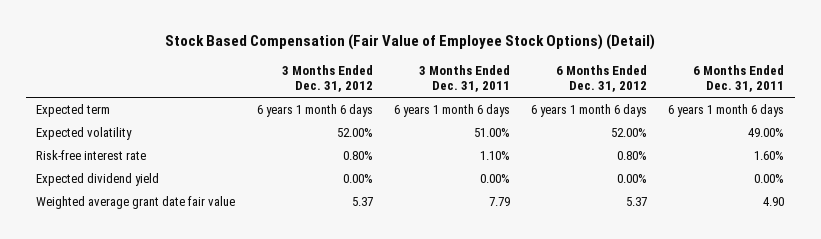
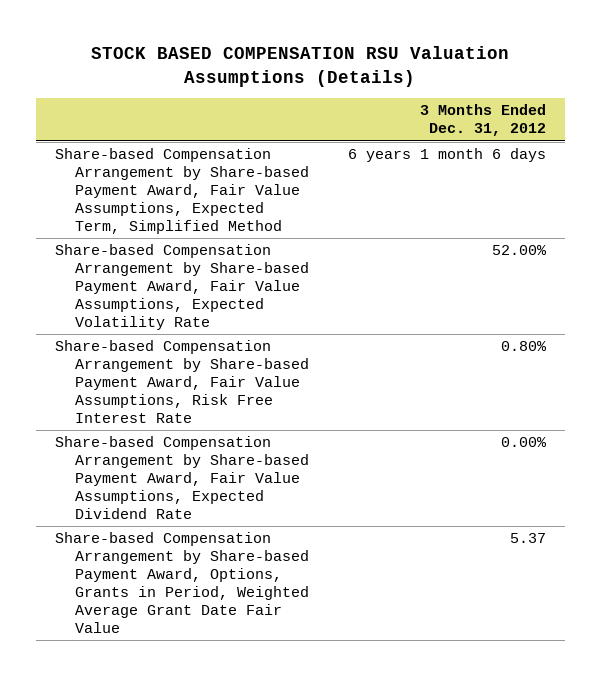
[165,33,656,50] Stock Based Compensation (Fair Value of Employee Stock Options) (Detail) -> [91,46,510,87] STOCK BASED COMPENSATION RSU Valuation Assumptions (Details)
[418,64,510,93] 3 Months Ended Dec. 31, 2011 -> none
[555,64,647,93] 6 Months Ended Dec. 31, 2012 -> none
[693,64,785,93] 6 Months Ended Dec. 31, 2011 -> none
[36,104,111,118] Expected term -> [54,148,310,234] Share-based Compensation Arrangement by Share-based Payment Award, Fair Value Assumptions, Expected Term, Simplified Method
[36,127,133,141] Expected volatility -> [54,244,310,330] Share-based Compensation Arrangement by Share-based Payment Award, Fair Value Assumptions, Expected Volatility Rate
[36,150,147,161] Risk-free interest rate -> [54,340,310,423] Share-based Compensation Arrangement by Share-based Payment Award, Fair Value Assumptions, Risk Free Interest Rate
[36,173,160,187] Expected dividend yield -> [54,436,310,519] Share-based Compensation Arrangement by Share-based Payment Award, Fair Value Assumptions, Expected Dividend Rate
[36,196,236,210] Weighted average grant date fair value -> [54,532,310,633] Share-based Compensation Arrangement by Share-based Payment Award, Options, Grants in Period, Weighted Average Grant Date Fair Value

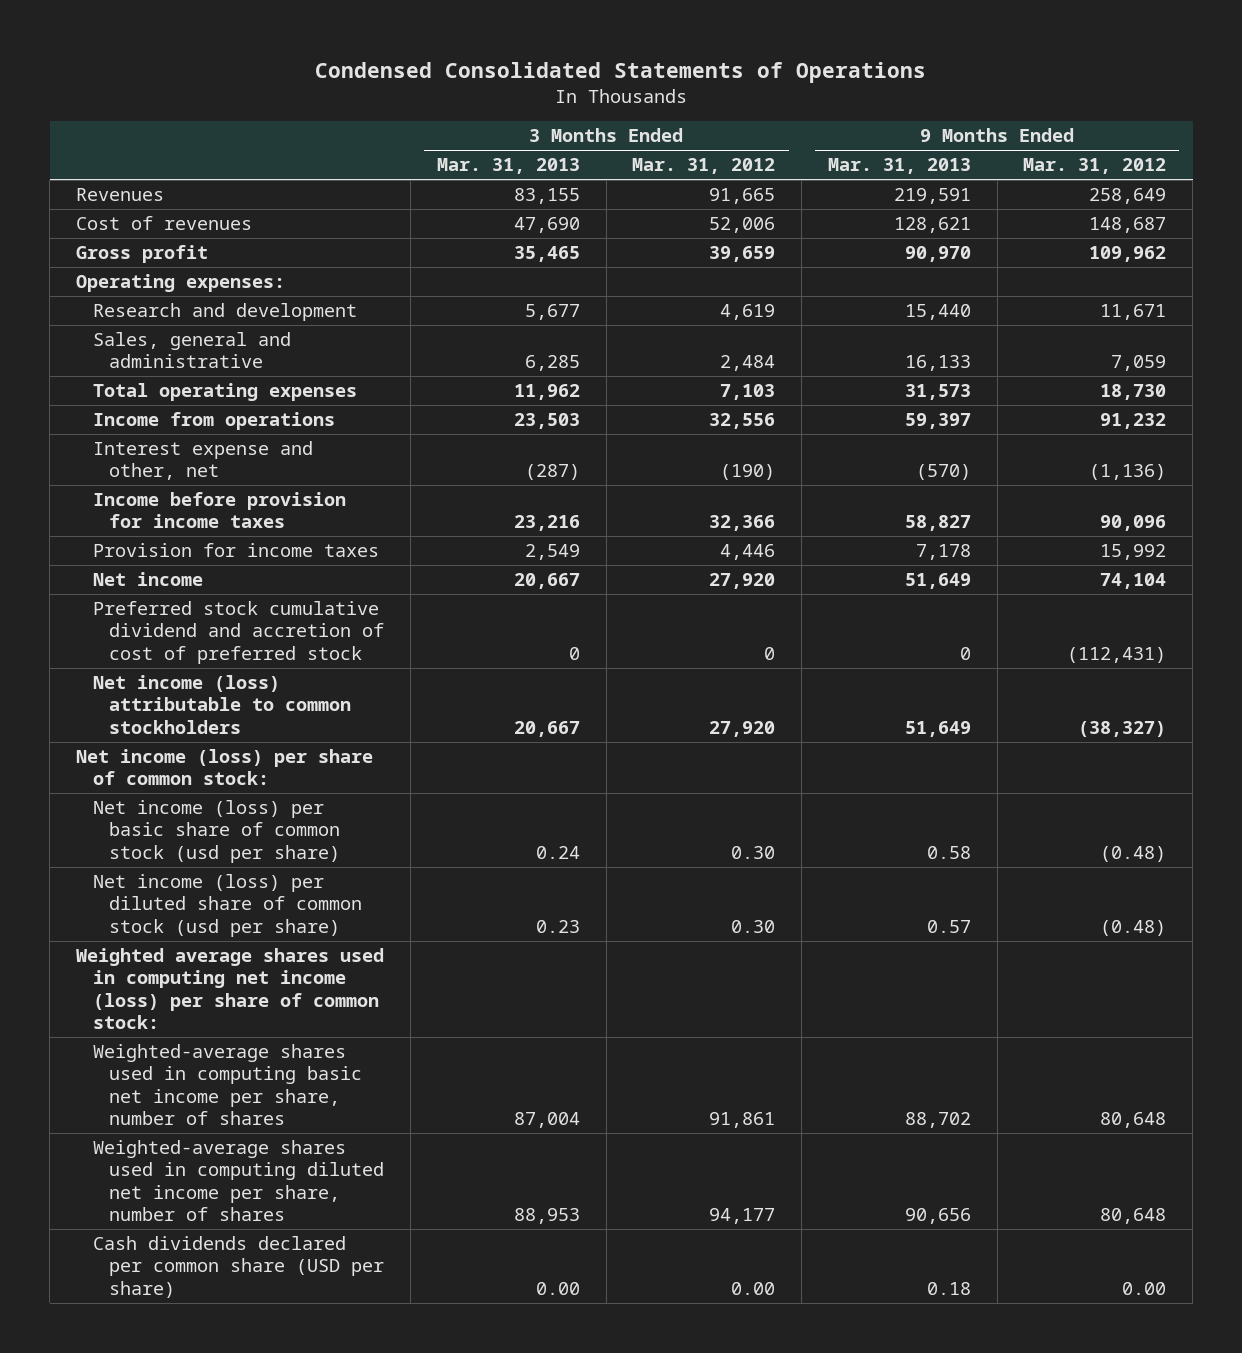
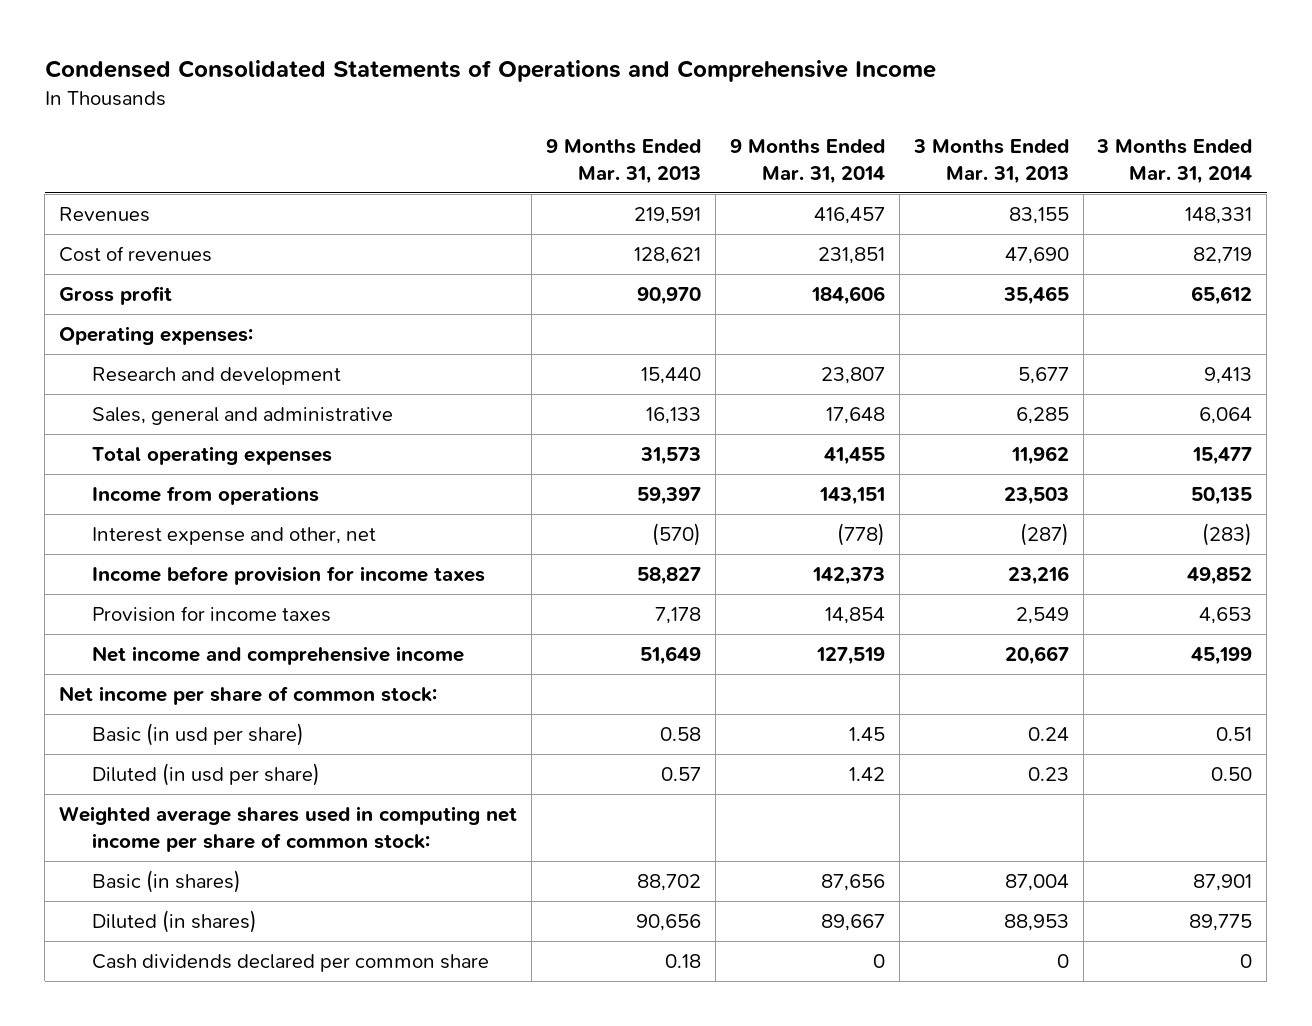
[315,62,927,84] Condensed Consolidated Statements of Operations -> [44,60,936,83] Condensed Consolidated Statements of Operations and Comprehensive Income
[632,158,776,175] Mar. 31, 2012 -> none
[1023,158,1167,175] Mar. 31, 2012 -> none
none -> [729,138,885,184] 9 Months Ended Mar. 31, 2014
none -> [1096,138,1253,184] 3 Months Ended Mar. 31, 2014
[92,601,385,664] Preferred stock cumulative dividend and accretion of cost of preferred stock -> none
[92,675,352,734] Net income (loss) attributable to common stockholders -> none
[92,572,203,587] Net income -> [91,646,464,666] Net income and comprehensive income
[75,749,373,786] Net income (loss) per share of common stock: -> [59,686,438,706] Net income per share of common stock:
[92,800,341,863] Net income (loss) per basic share of common stock (usd per share) -> [91,723,304,747] Basic (in usd per share)
[92,874,363,937] Net income (loss) per diluted share of common stock (usd per share) -> [91,763,320,787] Diluted (in usd per share)
[75,948,384,1029] Weighted average shares used in computing net income (loss) per share of common stock: -> [59,806,518,852] Weighted average shares used in computing net income per share of common stock:
[92,1044,363,1125] Weighted-average shares used in computing basic net income per share, number of shares -> [91,870,241,894] Basic (in shares)
[92,1140,385,1221] Weighted-average shares used in computing diluted net income per share, number of shares -> [91,910,257,934] Diluted (in shares)
[92,1236,385,1298] Cash dividends declared per common share (USD per share) -> [91,954,489,973] Cash dividends declared per common share
[535,1281,580,1295] 0.00 -> [1056,954,1069,969] 0

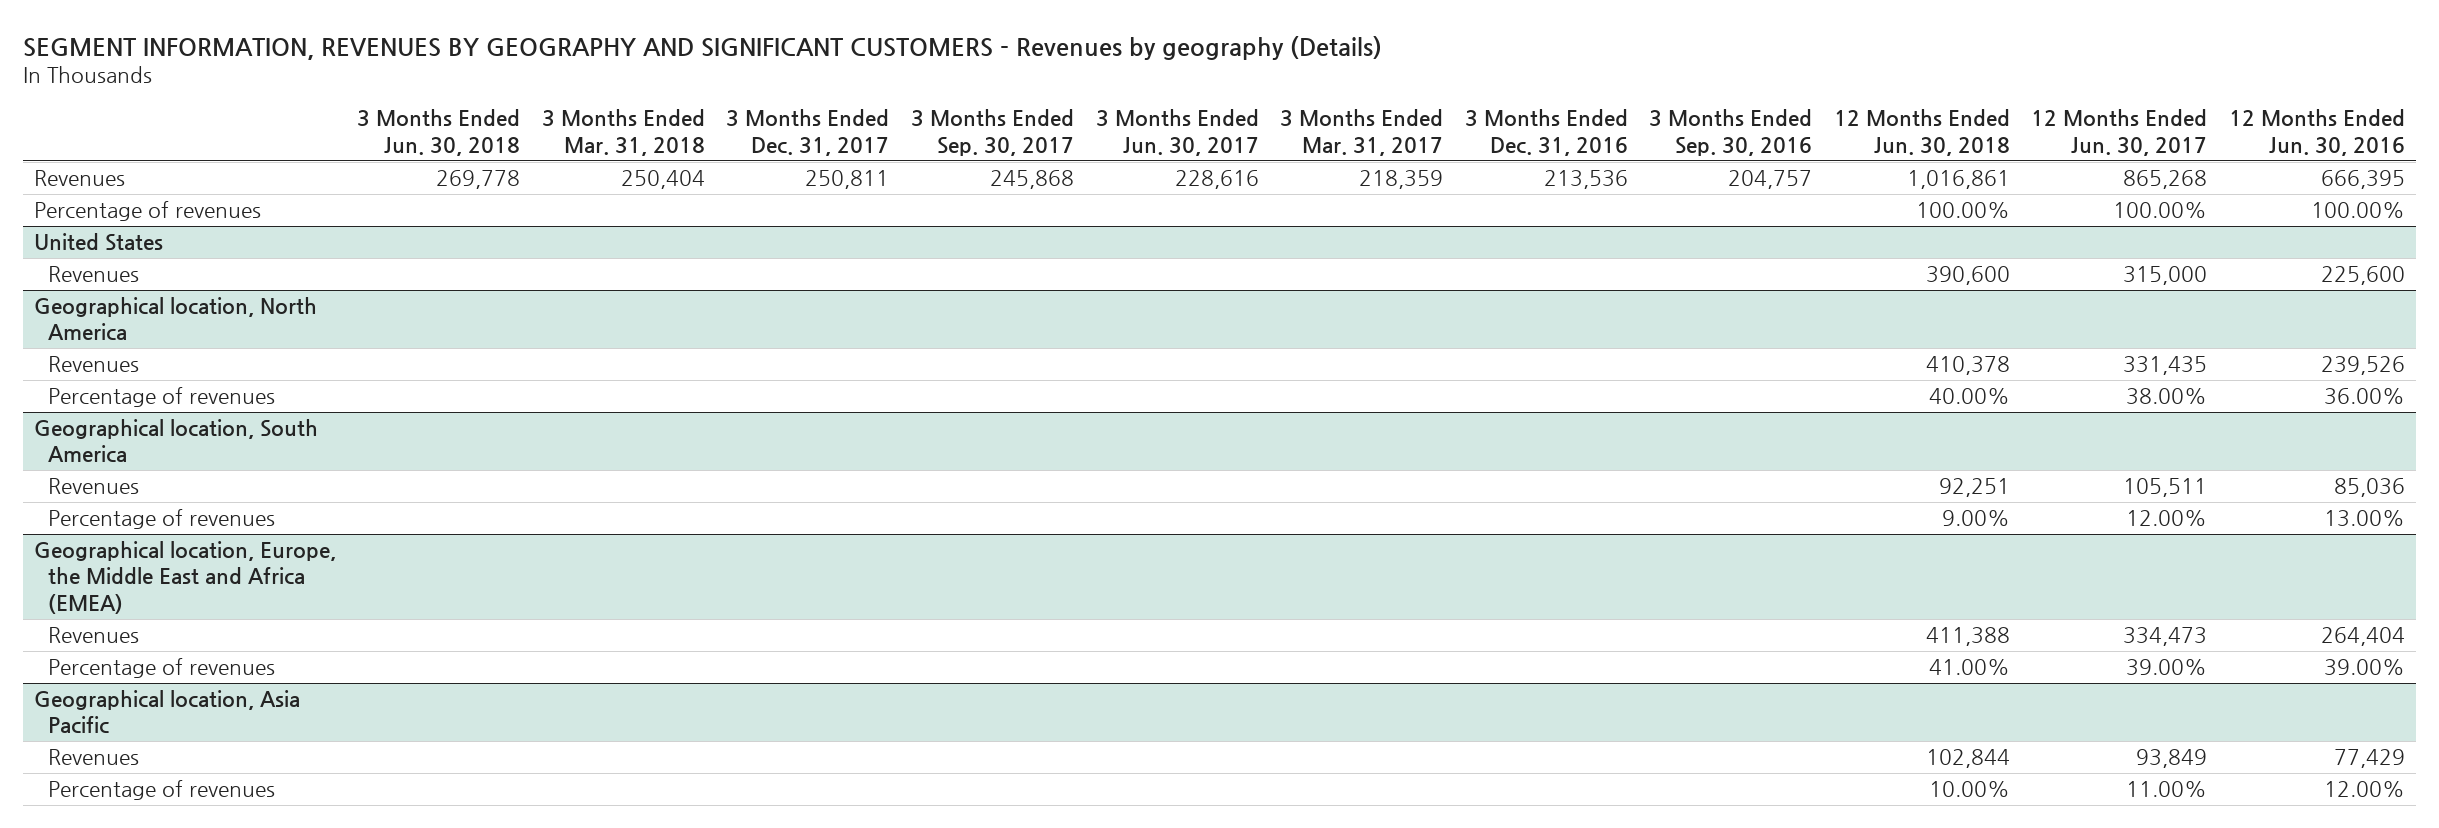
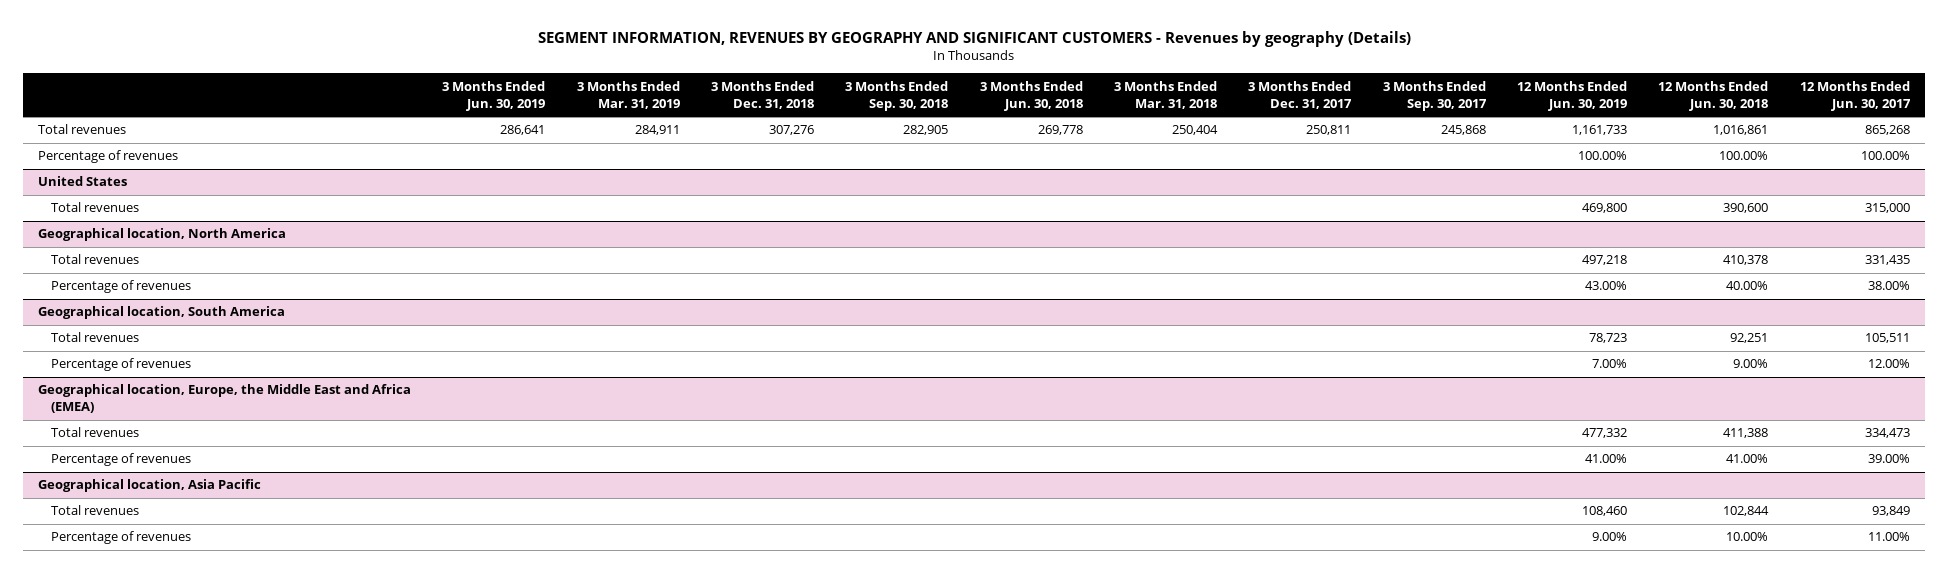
[1095,109,1259,156] 3 Months Ended Jun. 30, 2017 -> none
[1280,109,1444,156] 3 Months Ended Mar. 31, 2017 -> none
[1464,109,1628,156] 3 Months Ended Dec. 31, 2016 -> none
[1649,109,1813,156] 3 Months Ended Sep. 30, 2016 -> none
[2228,109,2405,156] 12 Months Ended Jun. 30, 2016 -> none
none -> [442,80,546,111] 3 Months Ended Jun. 30, 2019
none -> [576,80,680,109] 3 Months Ended Mar. 31, 2019
none -> [711,80,815,109] 3 Months Ended Dec. 31, 2018
none -> [845,80,949,111] 3 Months Ended Sep. 30, 2018
none -> [1516,80,1627,111] 12 Months Ended Jun. 30, 2019
[33,170,125,187] Revenues -> [38,124,127,135] Total revenues
[48,266,140,283] Revenues -> [50,202,139,213] Total revenues
[48,356,140,373] Revenues -> [50,254,139,265] Total revenues
[48,478,140,495] Revenues -> [50,332,139,343] Total revenues
[48,627,140,644] Revenues -> [50,427,139,438] Total revenues
[48,749,140,766] Revenues -> [50,505,139,516] Total revenues

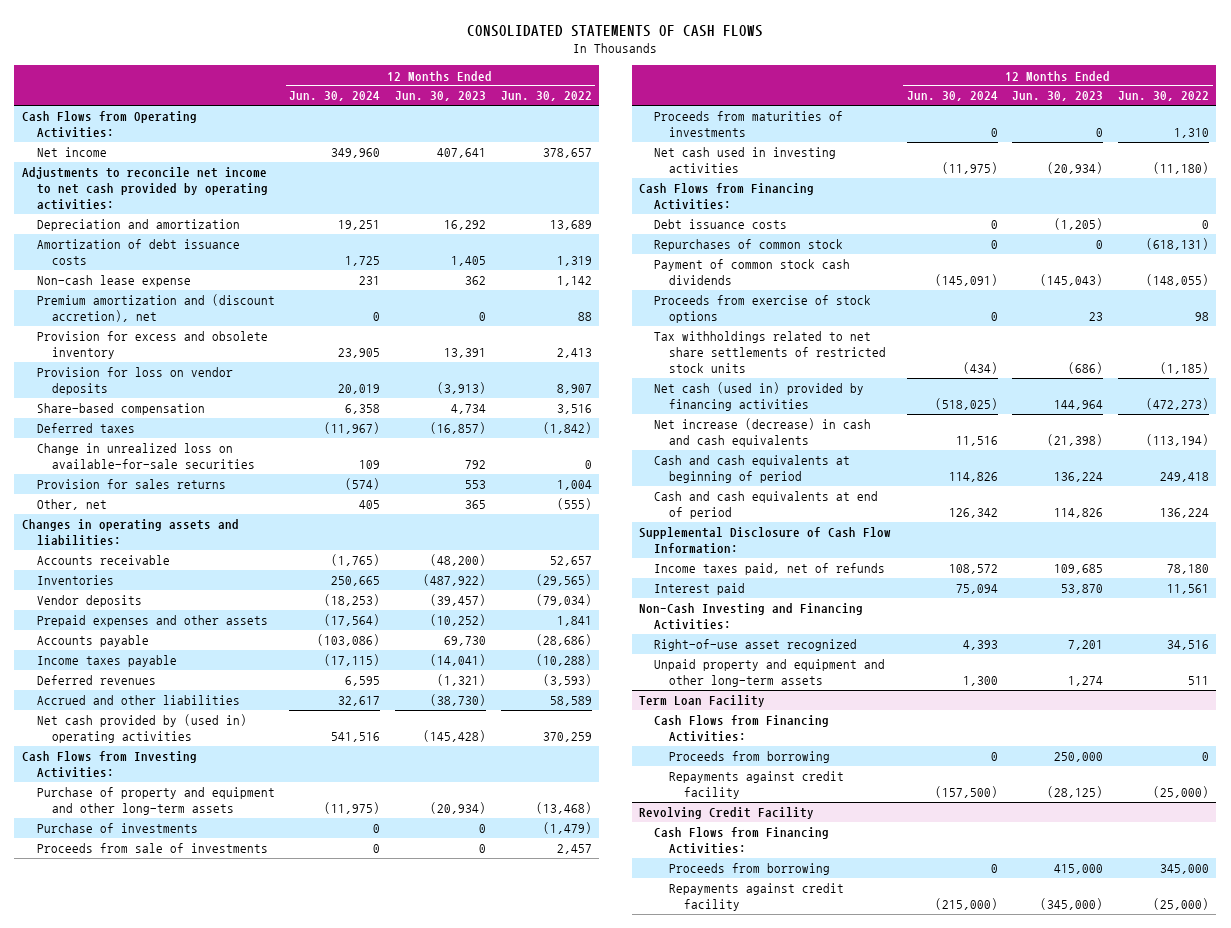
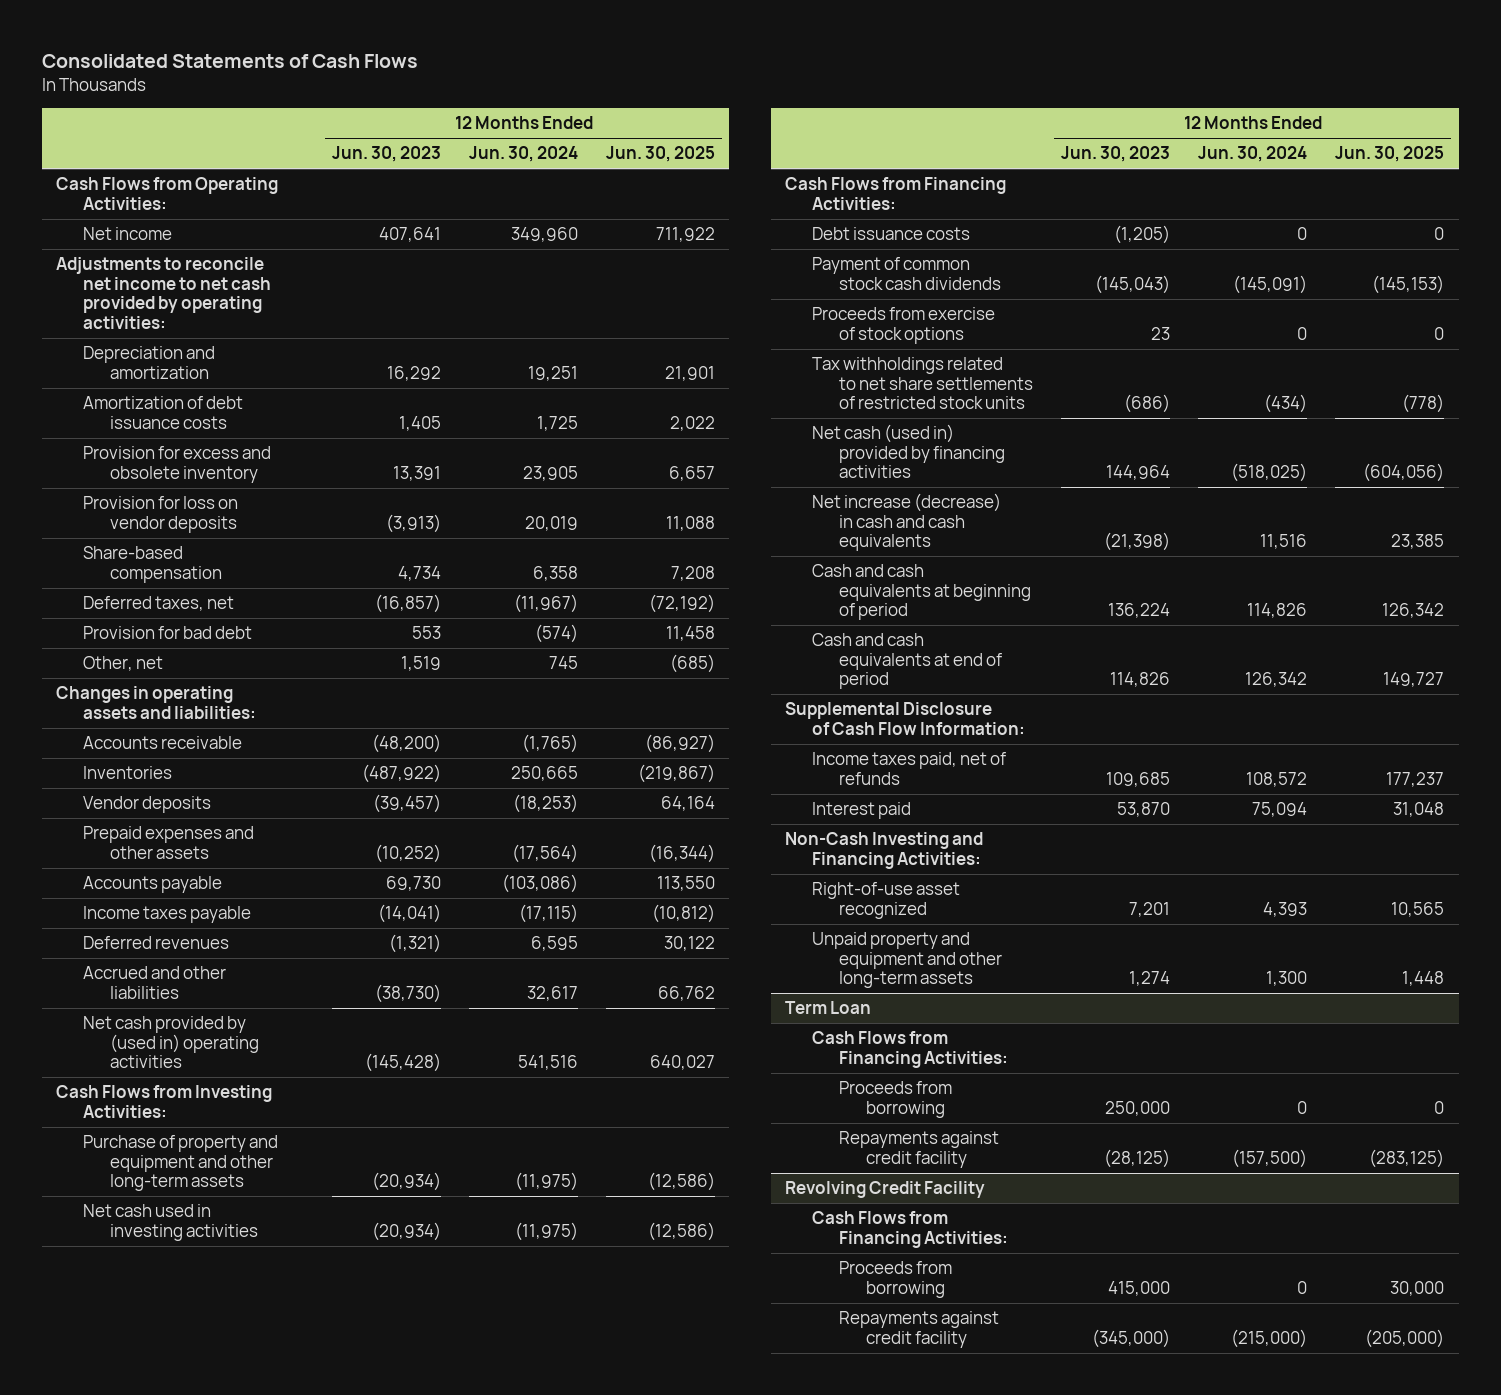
[467,24,764,37] CONSOLIDATED STATEMENTS OF CASH FLOWS -> [42,54,419,69] Consolidated Statements of Cash Flows
[500,91,592,102] Jun. 30, 2022 -> none
none -> [606,146,716,163] Jun. 30, 2025
[36,275,191,288] Non-cash lease expense -> none
[36,294,275,323] Premium amortization and (discount accretion), net -> none
[36,443,255,470] Change in unrealized loss on available-for-sale securities -> none
[36,423,135,434] Deferred taxes -> [83,596,235,612] Deferred taxes, net
[36,479,226,490] Provision for sales returns -> [83,626,253,640] Provision for bad debt
[359,500,381,510] 405 -> [549,656,579,670] 745
[464,500,486,510] 365 -> [401,656,442,672] 1,519
[36,823,198,834] Purchase of investments -> none
[36,843,268,854] Proceeds from sale of investments -> none
[654,111,844,138] Proceeds from maturities of investments -> none
[654,239,844,252] Repurchases of common stock -> none
[639,695,766,708] Term Loan Facility -> [785,1001,872,1015] Term Loan

